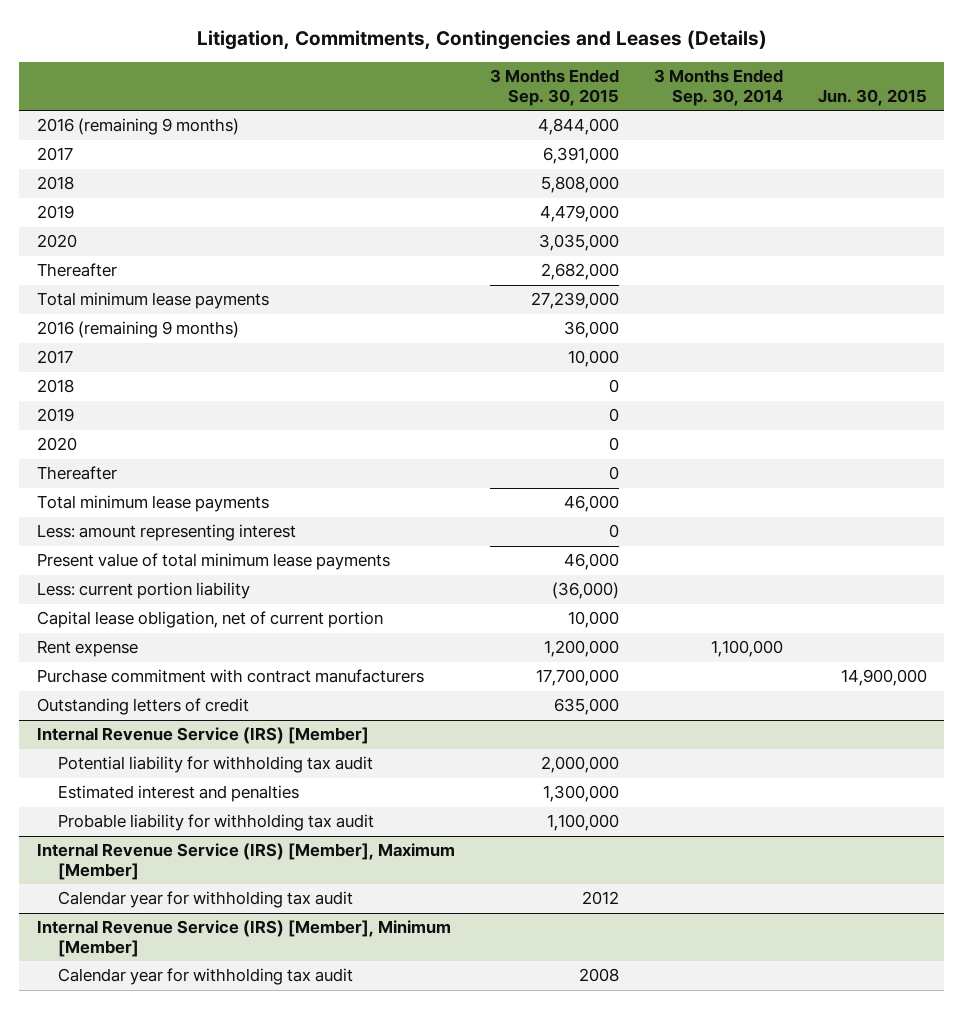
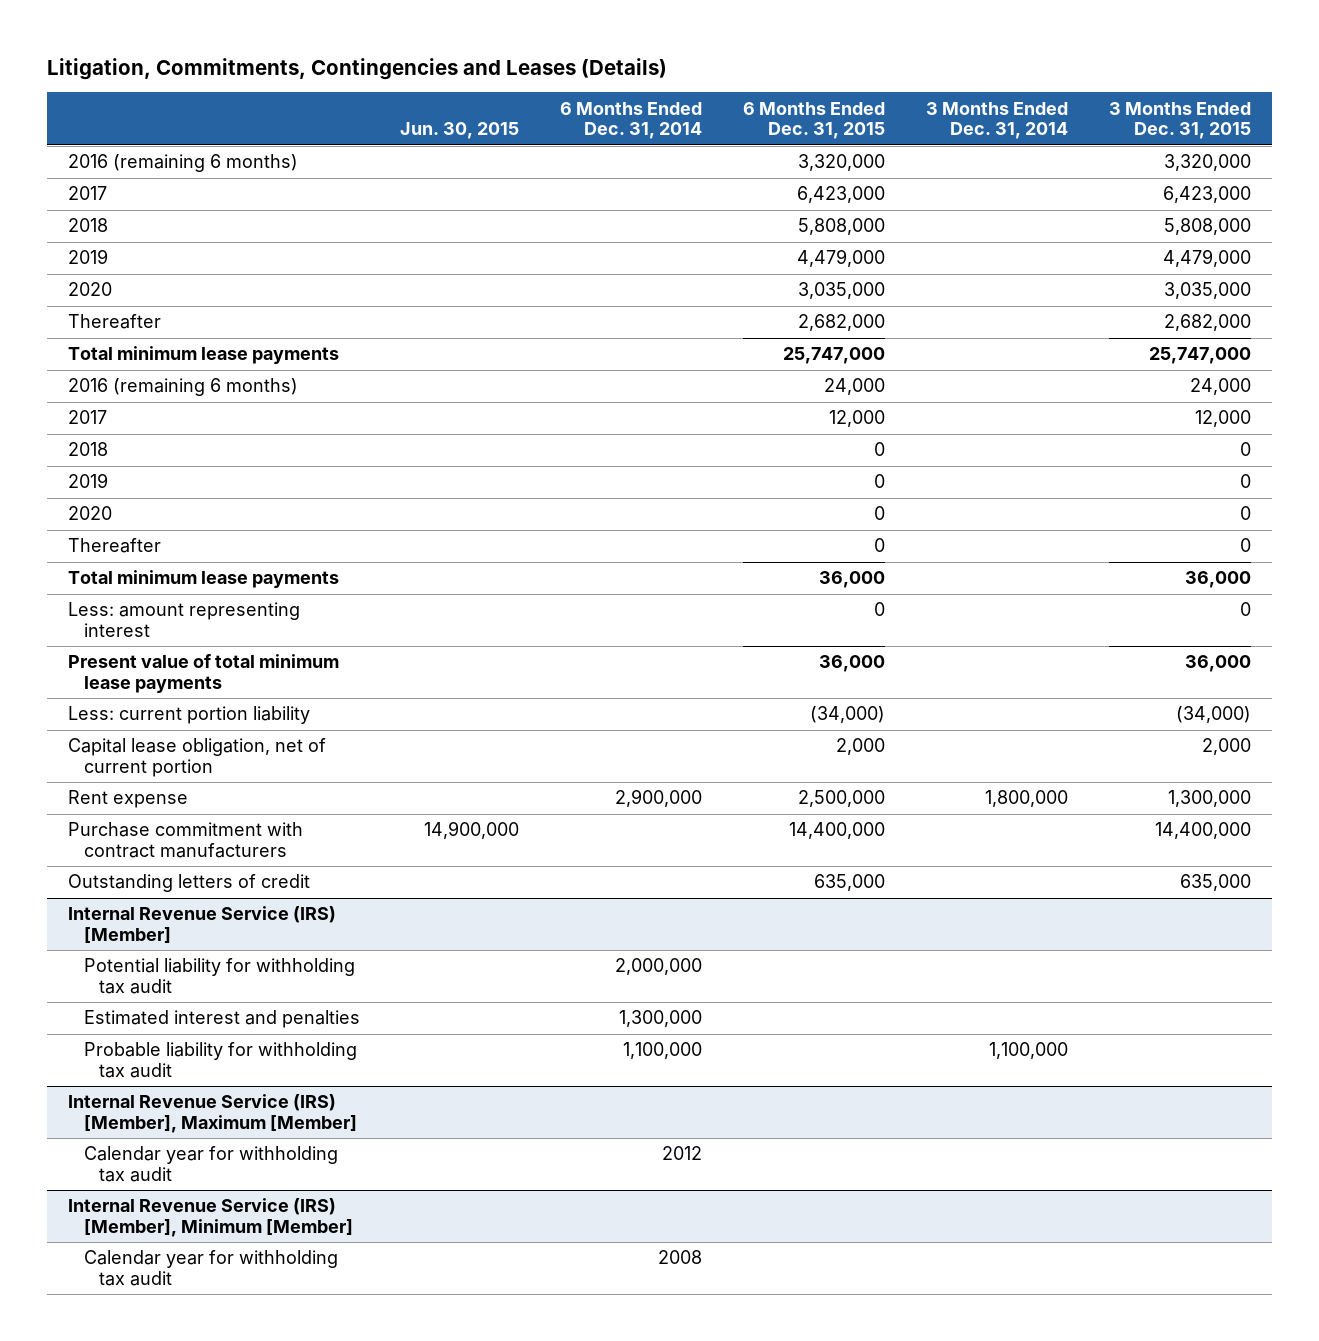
[489,69,619,106] 3 Months Ended Sep. 30, 2015 -> none
[653,69,783,106] 3 Months Ended Sep. 30, 2014 -> none
none -> [560,101,703,140] 6 Months Ended Dec. 31, 2014
none -> [743,101,886,140] 6 Months Ended Dec. 31, 2015
none -> [926,101,1069,140] 3 Months Ended Dec. 31, 2014
none -> [1109,101,1252,140] 3 Months Ended Dec. 31, 2015
[36,118,239,136] 2016 (remaining 9 months) -> [67,154,298,173] 2016 (remaining 6 months)
[36,321,239,339] 2016 (remaining 9 months) -> [67,378,298,397] 2016 (remaining 6 months)

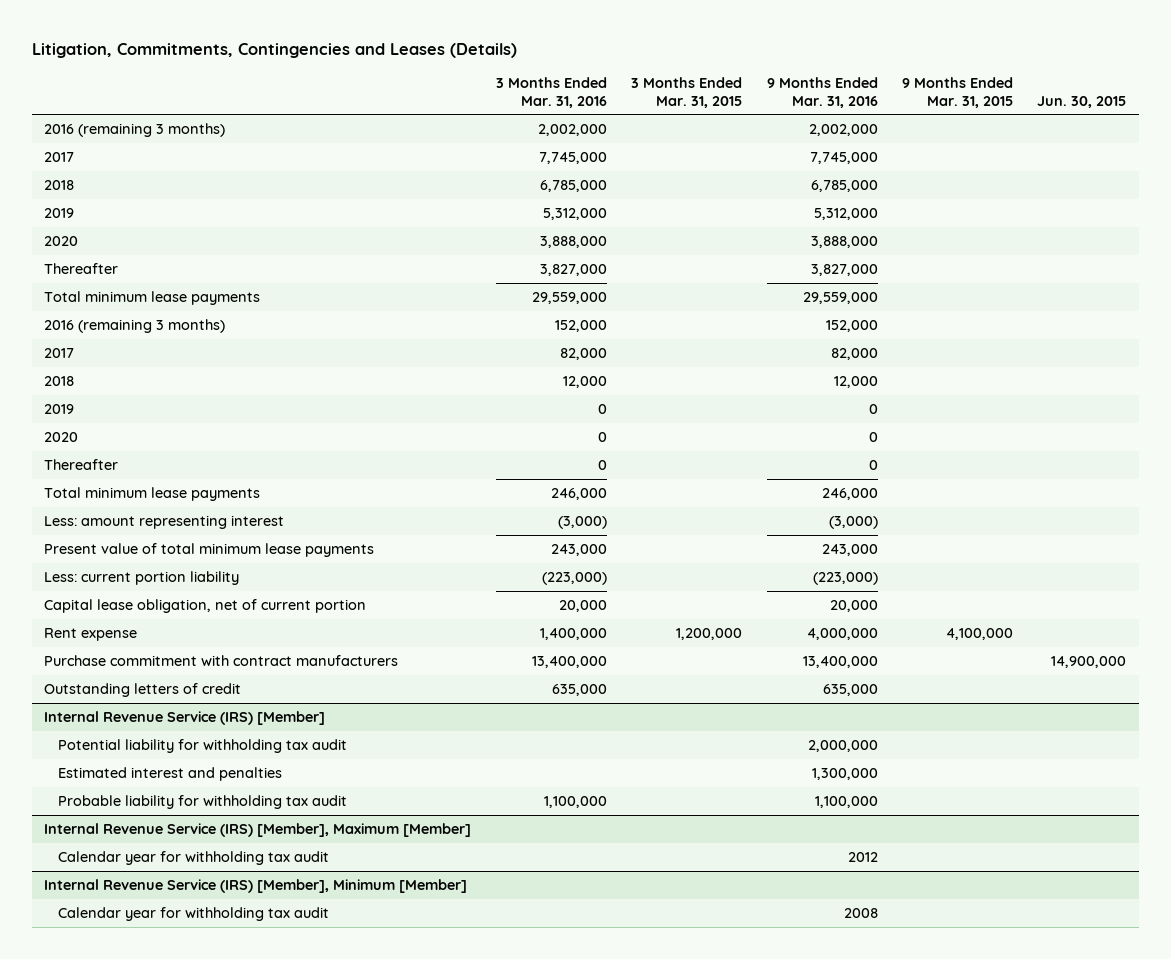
[560,101,703,140] 6 Months Ended Dec. 31, 2014 -> none
[743,101,886,140] 6 Months Ended Dec. 31, 2015 -> none
[926,101,1069,140] 3 Months Ended Dec. 31, 2014 -> none
[1109,101,1252,140] 3 Months Ended Dec. 31, 2015 -> none
none -> [495,76,607,108] 3 Months Ended Mar. 31, 2016
none -> [631,76,743,108] 3 Months Ended Mar. 31, 2015
none -> [766,76,878,108] 9 Months Ended Mar. 31, 2016
none -> [902,76,1014,108] 9 Months Ended Mar. 31, 2015
[67,154,298,173] 2016 (remaining 6 months) -> [44,123,226,138] 2016 (remaining 3 months)
[67,378,298,397] 2016 (remaining 6 months) -> [44,319,226,334] 2016 (remaining 3 months)

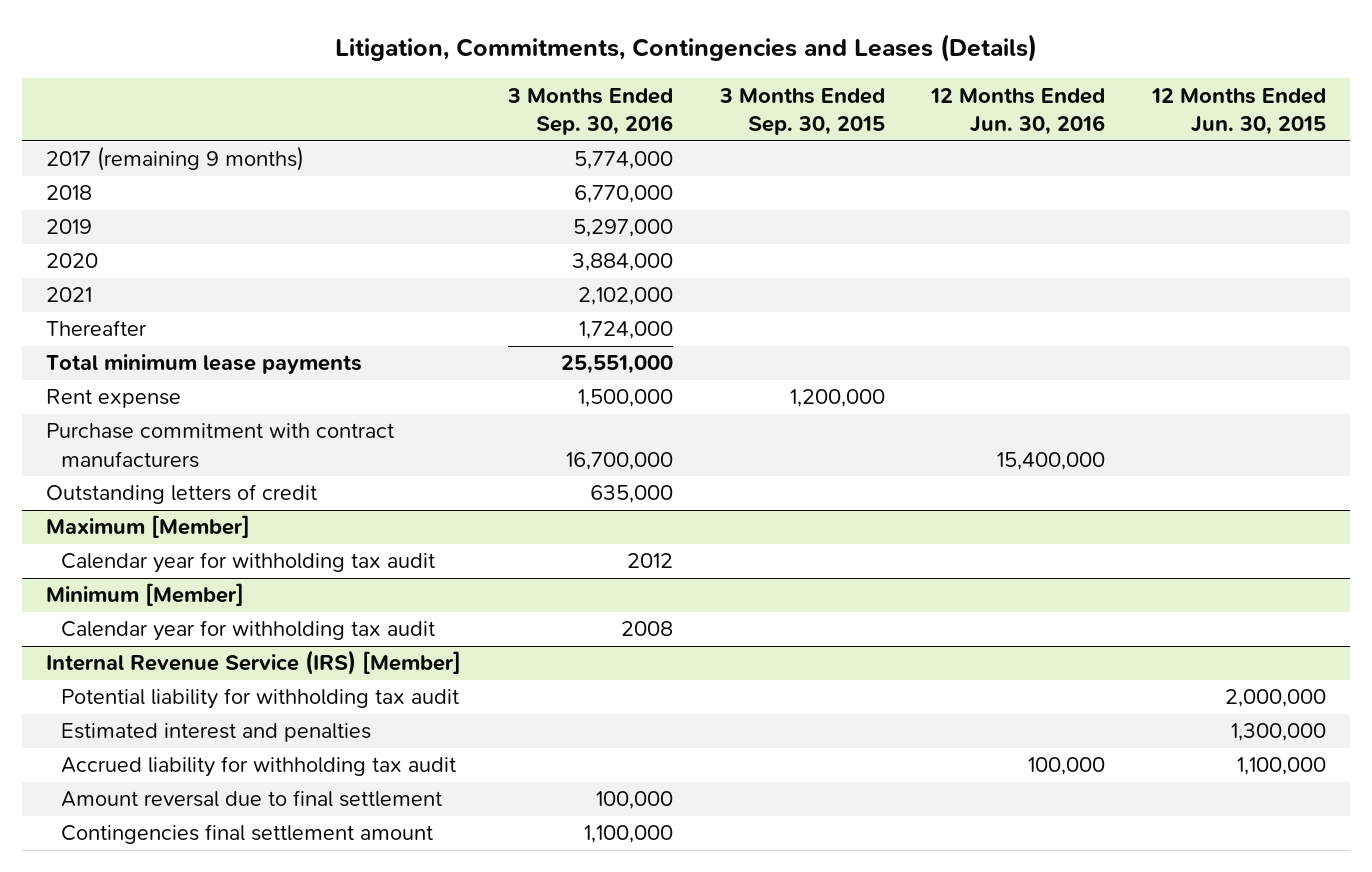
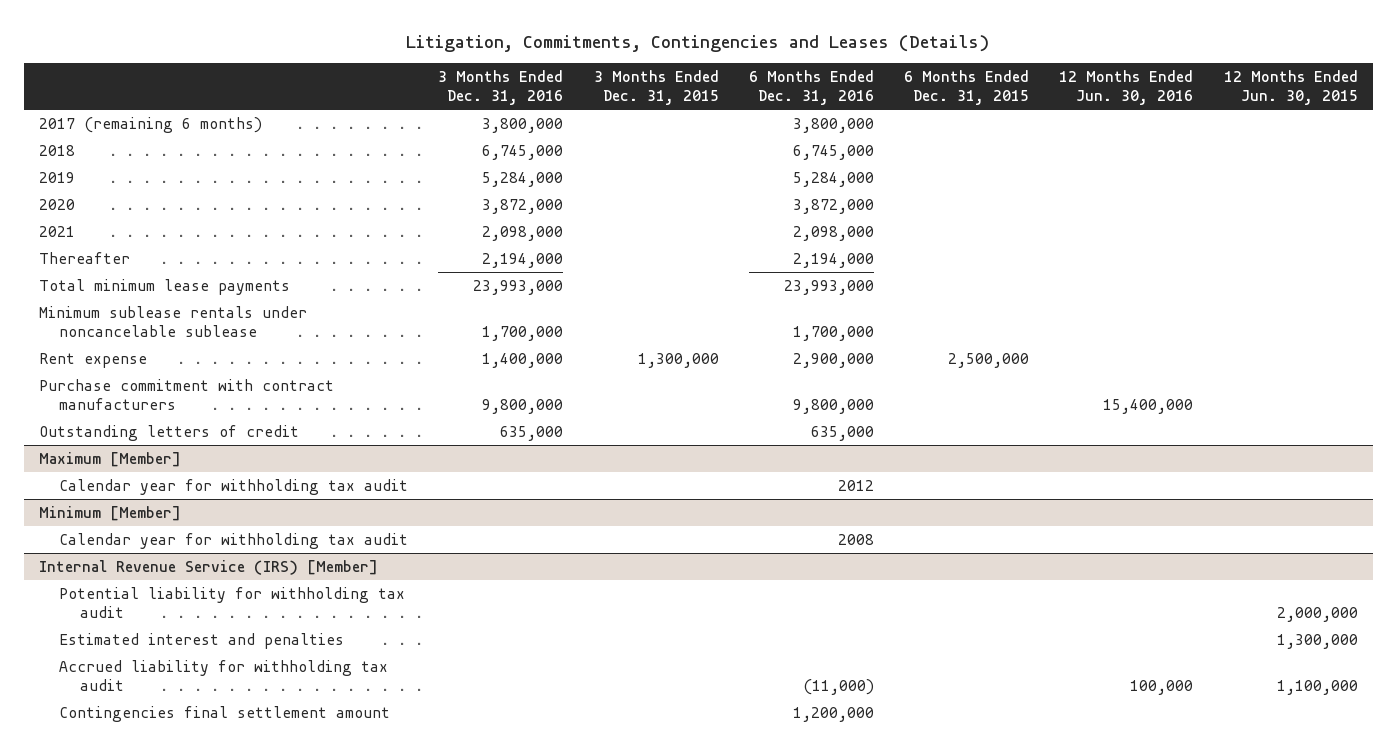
[506,87,673,136] 3 Months Ended Sep. 30, 2016 -> none
[718,87,885,136] 3 Months Ended Sep. 30, 2015 -> none
none -> [438,70,564,105] 3 Months Ended Dec. 31, 2016
none -> [593,70,719,105] 3 Months Ended Dec. 31, 2015
none -> [748,70,874,105] 6 Months Ended Dec. 31, 2016
none -> [904,70,1030,105] 6 Months Ended Dec. 31, 2015
[45,146,304,172] 2017 (remaining 9 months) -> [38,116,262,133] 2017 (remaining 6 months)
none -> [38,305,307,337] Minimum sublease rentals under noncancelable sublease
[61,790,443,808] Amount reversal due to final settlement -> none

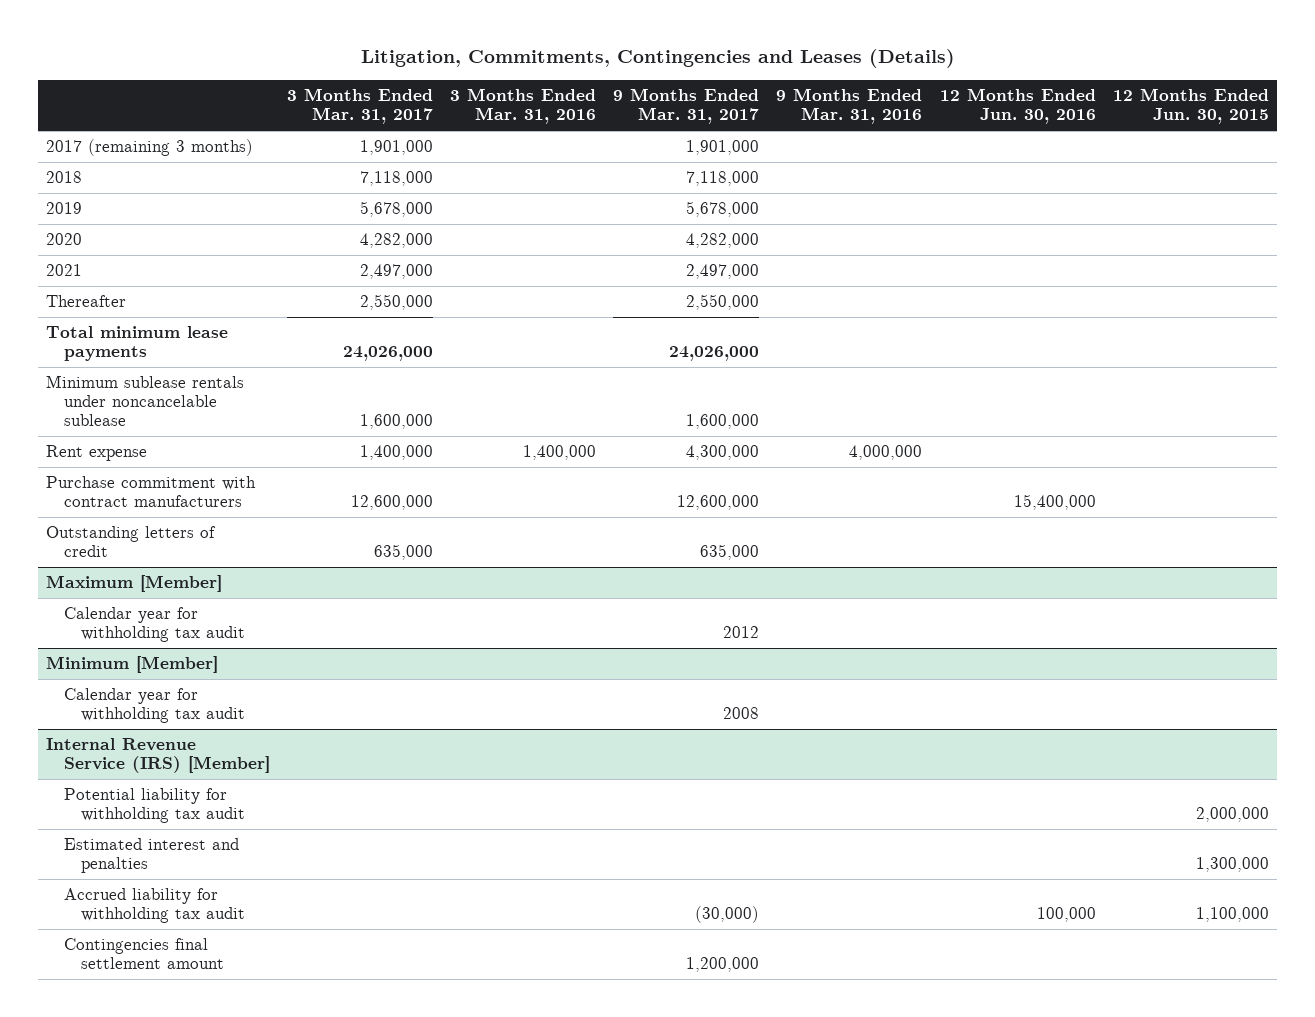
[438,70,564,105] 3 Months Ended Dec. 31, 2016 -> none
[593,70,719,105] 3 Months Ended Dec. 31, 2015 -> none
[748,70,874,105] 6 Months Ended Dec. 31, 2016 -> none
[904,70,1030,105] 6 Months Ended Dec. 31, 2015 -> none
none -> [286,88,433,125] 3 Months Ended Mar. 31, 2017
none -> [449,88,596,125] 3 Months Ended Mar. 31, 2016
none -> [613,88,760,125] 9 Months Ended Mar. 31, 2017
none -> [776,88,923,125] 9 Months Ended Mar. 31, 2016
[38,116,262,133] 2017 (remaining 6 months) -> [46,139,254,157] 2017 (remaining 3 months)

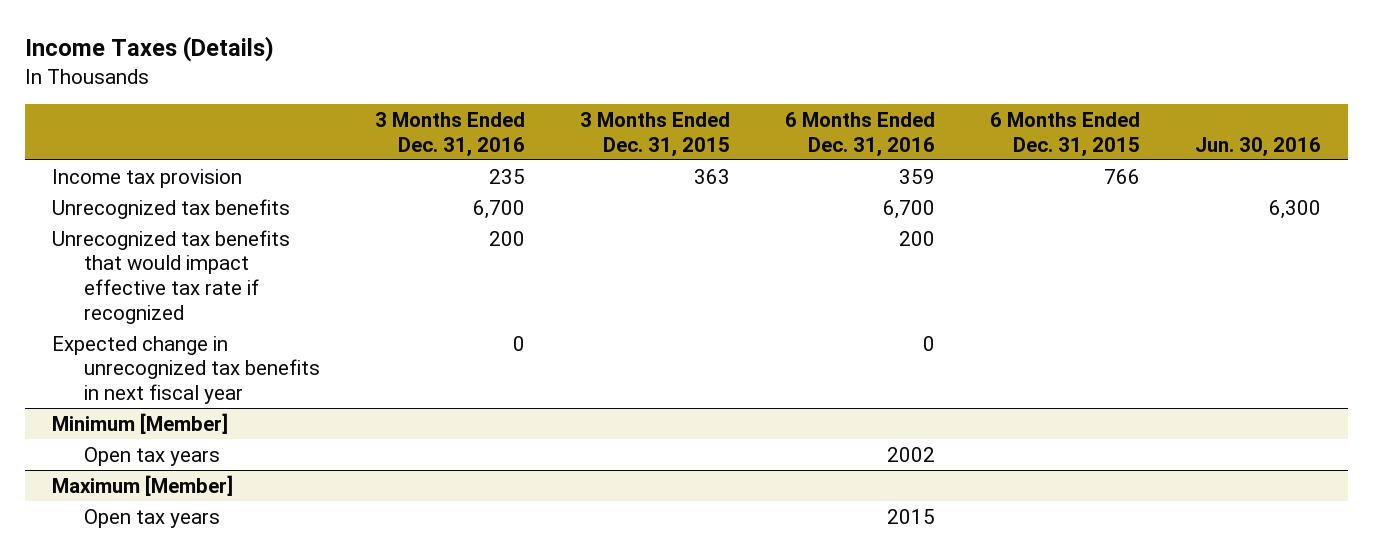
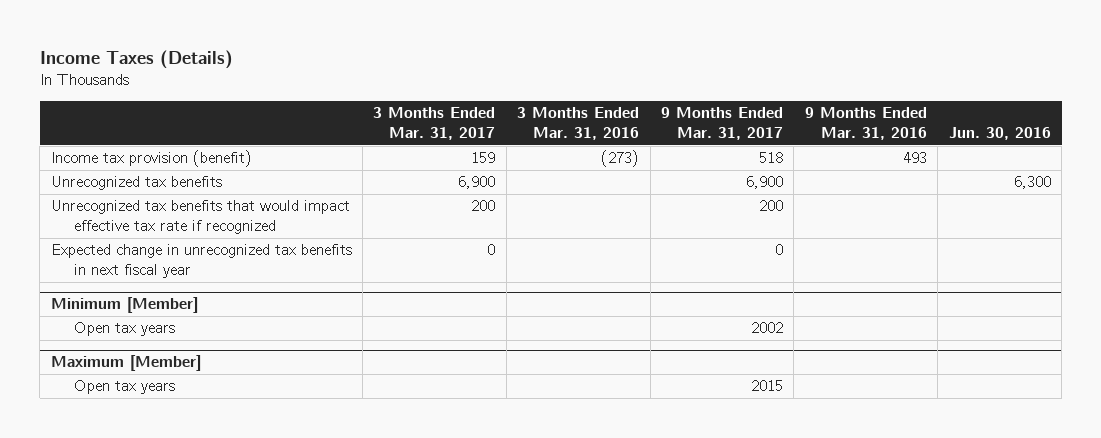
[375,112,526,157] 3 Months Ended Dec. 31, 2016 -> none
[580,112,731,157] 3 Months Ended Dec. 31, 2015 -> none
[784,112,935,157] 6 Months Ended Dec. 31, 2016 -> none
[989,112,1140,157] 6 Months Ended Dec. 31, 2015 -> none
none -> [373,107,496,141] 3 Months Ended Mar. 31, 2017
none -> [517,107,640,141] 3 Months Ended Mar. 31, 2016
none -> [661,107,784,141] 9 Months Ended Mar. 31, 2017
none -> [804,107,927,141] 9 Months Ended Mar. 31, 2016
[51,168,242,188] Income tax provision -> [50,150,252,168] Income tax provision (benefit)

